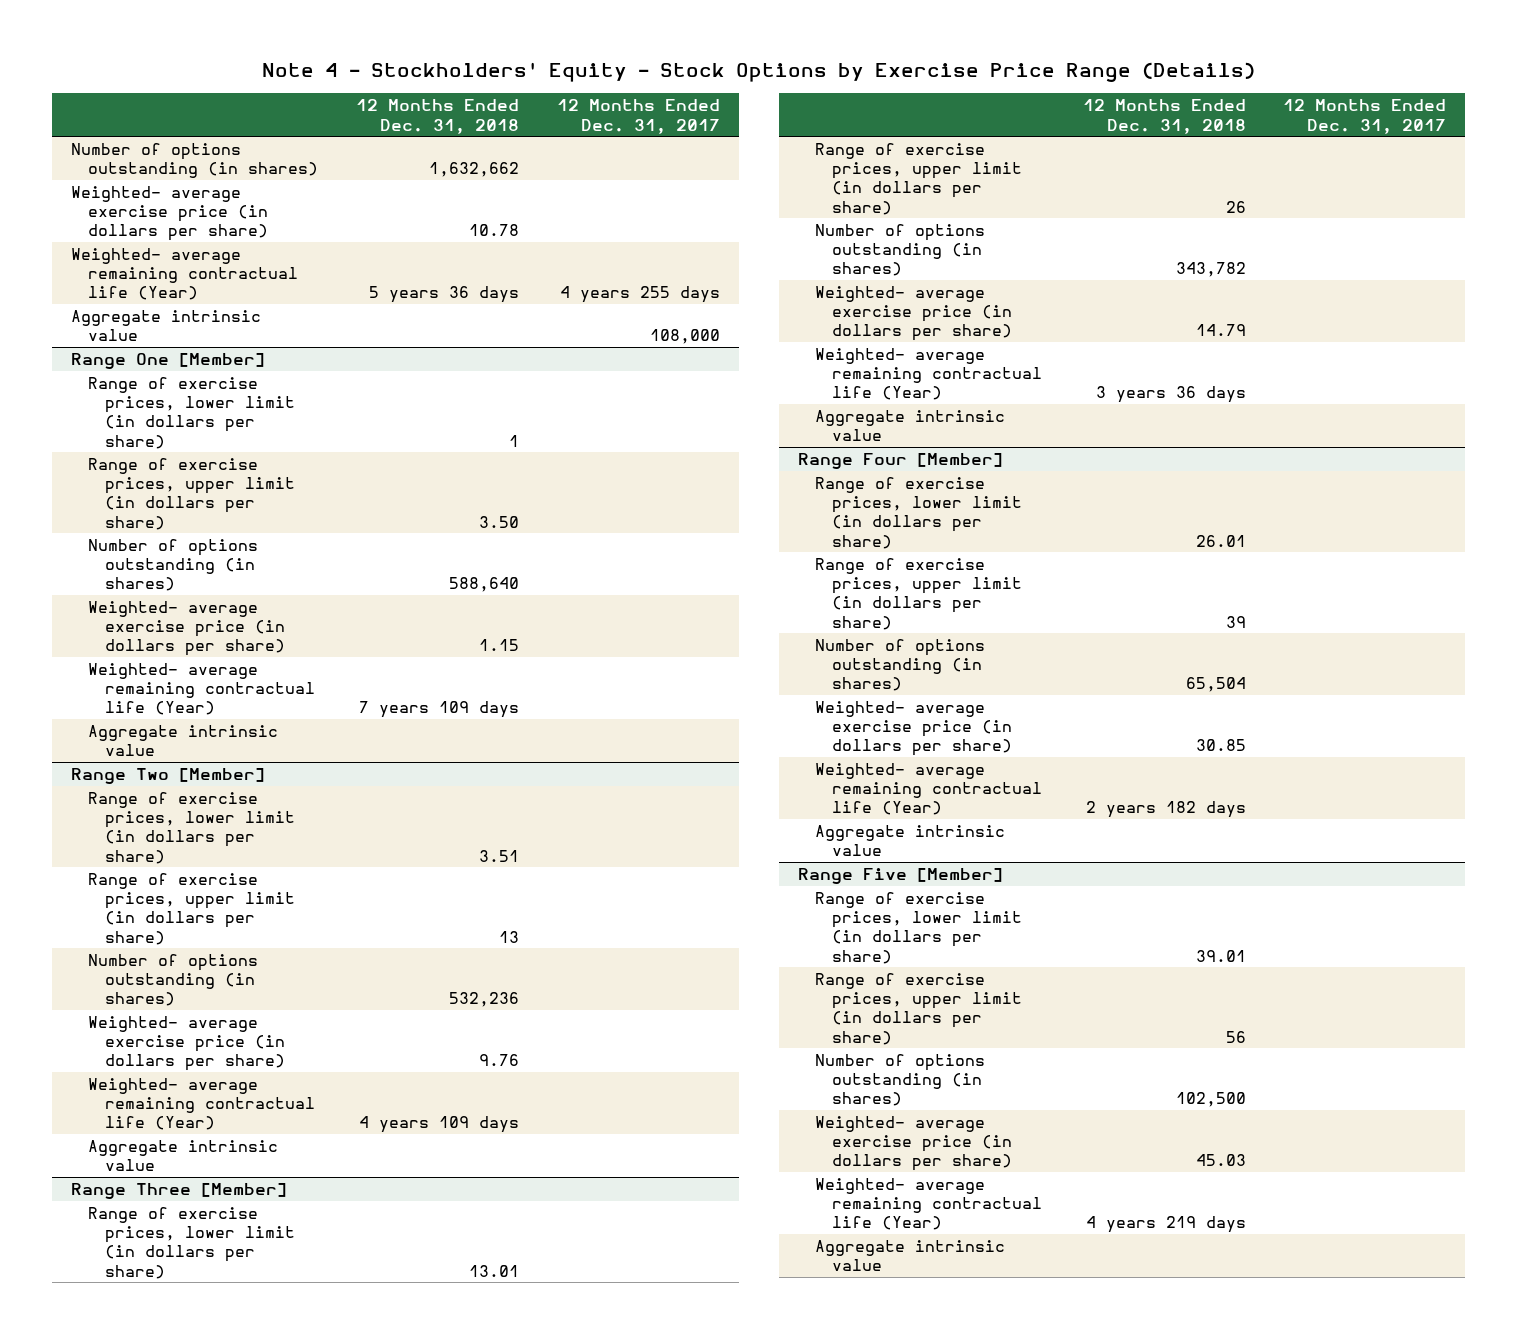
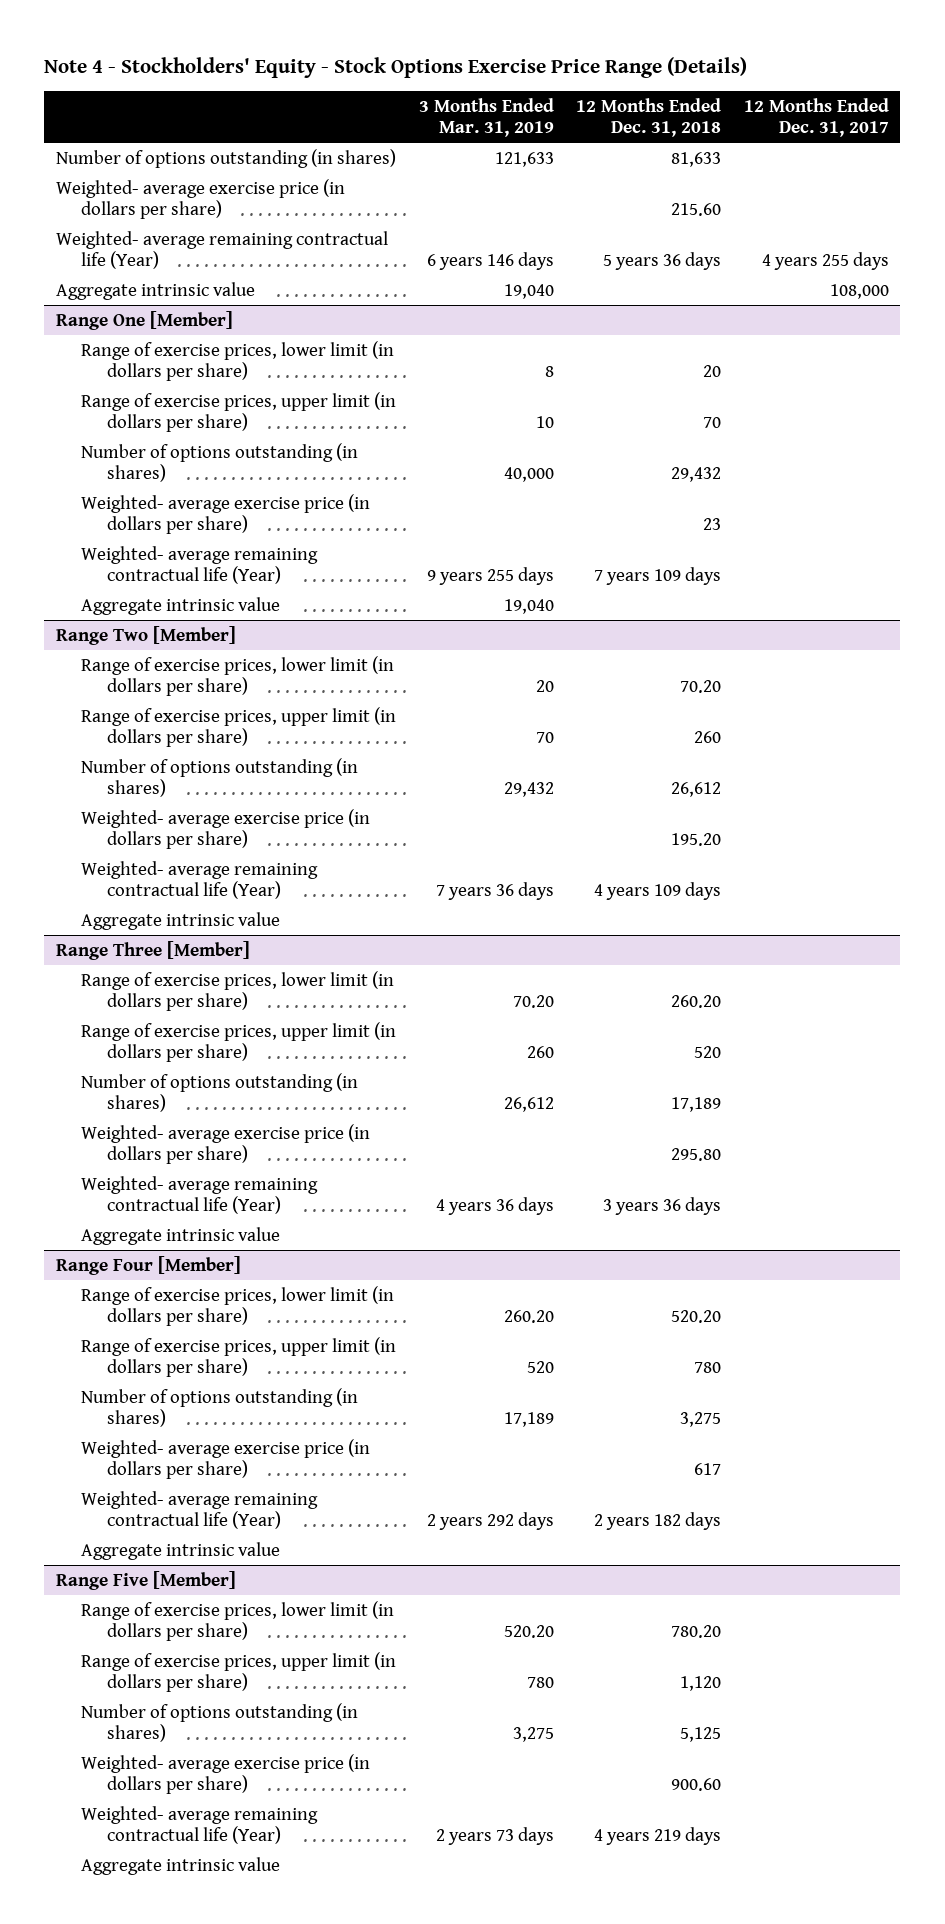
[261,62,1255,83] Note 4 - Stockholders' Equity - Stock Options by Exercise Price Range (Details) -> [44,56,748,78] Note 4 - Stockholders' Equity - Stock Options Exercise Price Range (Details)
none -> [418,97,554,138] 3 Months Ended Mar. 31, 2019
[428,162,519,178] 1,632,662 -> [671,151,722,167] 81,633
[468,224,519,237] 10.78 -> [671,202,722,216] 215.60
[508,434,519,447] 1 -> [703,364,722,377] 20
[478,515,519,528] 3.50 -> [703,416,722,428] 70
[448,577,519,593] 588,640 -> [671,466,722,482] 29,432
[478,639,519,652] 1.15 -> [703,517,722,530] 23
[478,849,519,862] 3.51 -> [680,679,722,693] 70.20
[498,930,519,943] 13 -> [694,730,722,743] 260
[448,992,519,1008] 532,236 -> [671,781,722,797] 26,612
[478,1054,519,1067] 9.76 -> [671,832,722,846] 195.20
[468,1264,519,1277] 13.01 -> [671,994,722,1008] 260.20
[1225,200,1246,213] 26 -> [694,1045,722,1058] 520
[1175,262,1246,278] 343,782 -> [671,1096,722,1112] 17,189
[1195,324,1246,337] 14.79 -> [671,1147,722,1161] 295.80
[1195,534,1246,547] 26.01 -> [671,1309,722,1323] 520.20
[1225,615,1246,628] 39 -> [694,1361,722,1373] 780
[1185,677,1246,693] 65,504 -> [680,1411,722,1427] 3,275
[1195,739,1246,752] 30.85 -> [694,1462,722,1475] 617
[1195,949,1246,962] 39.01 -> [671,1624,722,1638] 780.20
[1225,1030,1246,1043] 56 -> [680,1675,722,1691] 1,120
[1175,1092,1246,1108] 102,500 -> [680,1726,722,1742] 5,125
[1195,1154,1246,1167] 45.03 -> [671,1777,722,1791] 900.60

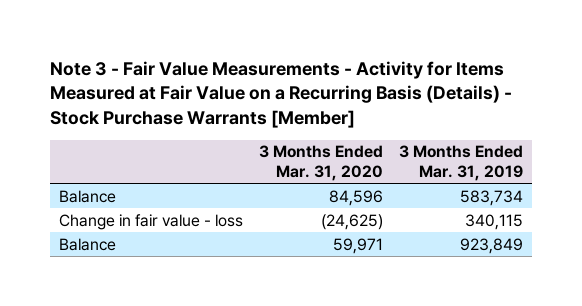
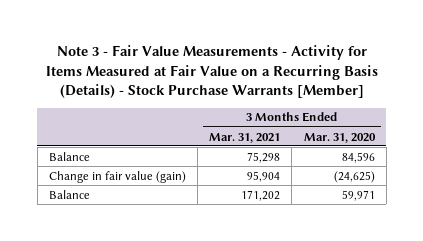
[399,145,524,181] 3 Months Ended Mar. 31, 2019 -> none
none -> [209,132,281,143] Mar. 31, 2021
[58,213,243,230] Change in fair value - loss -> [48,170,186,183] Change in fair value (gain)

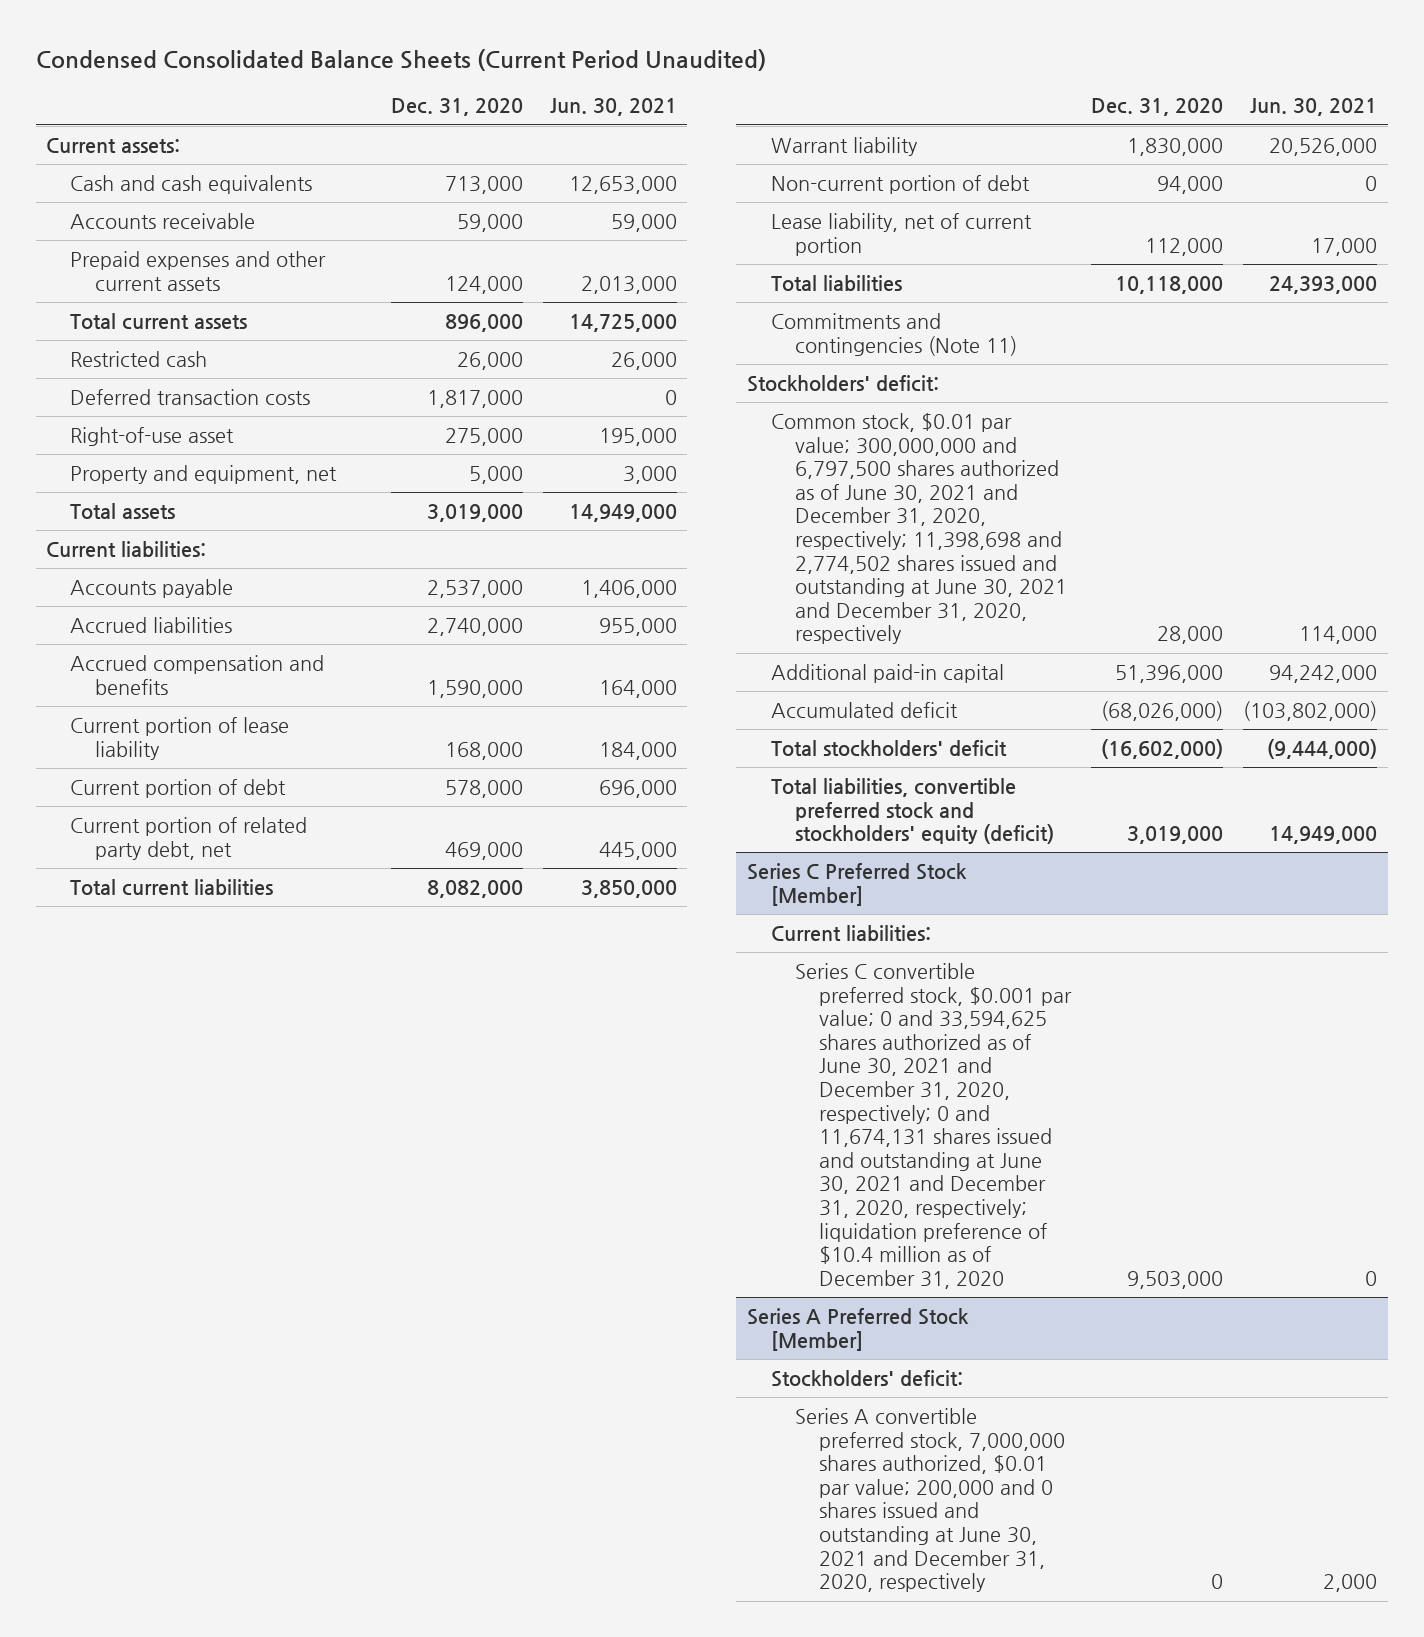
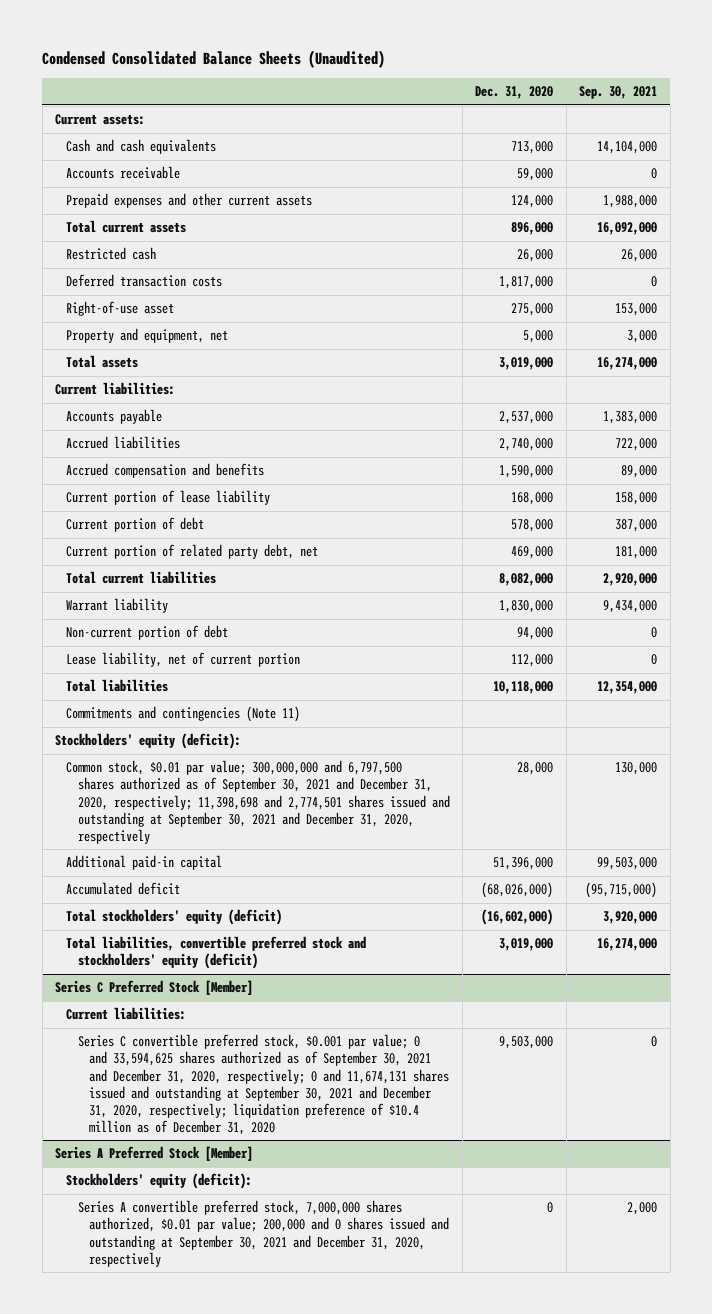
[36,48,767,71] Condensed Consolidated Balance Sheets (Current Period Unaudited) -> [42,49,386,68] Condensed Consolidated Balance Sheets (Unaudited)
[550,98,678,117] Jun. 30, 2021 -> none
none -> [579,86,658,100] Sep. 30, 2021
[746,375,939,393] Stockholders' deficit: -> [55,733,242,750] Stockholders' equity (deficit):
[770,413,1067,645] Common stock, $0.01 par value; 300,000,000 and 6,797,500 shares authorized as of June 30, 2021 and December 31, 2020, respectively; 11,398,698 and 2,774,502 shares issued and outstanding at June 30, 2021 and December 31, 2020, respectively -> [66,760,450,844] Common stock, $0.01 par value; 300,000,000 and 6,797,500 shares authorized as of September 30, 2021 and December 31, 2020, respectively; 11,398,698 and 2,774,501 shares issued and outstanding at September 30, 2021 and December 31, 2020, respectively
[770,740,1007,758] Total stockholders' deficit -> [66,909,283,926] Total stockholders' equity (deficit)
[794,963,1073,1289] Series C convertible preferred stock, $0.001 par value; 0 and 33,594,625 shares authorized as of June 30, 2021 and December 31, 2020, respectively; 0 and 11,674,131 shares issued and outstanding at June 30, 2021 and December 31, 2020, respectively; liquidation preference of $10.4 million as of December 31, 2020 -> [77,1034,449,1135] Series C convertible preferred stock, $0.001 par value; 0 and 33,594,625 shares authorized as of September 30, 2021 and December 31, 2020, respectively; 0 and 11,674,131 shares issued and outstanding at September 30, 2021 and December 31, 2020, respectively; liquidation preference of $10.4 million as of December 31, 2020
[770,1370,963,1388] Stockholders' deficit: -> [66,1173,253,1190] Stockholders' equity (deficit):
[794,1408,1066,1593] Series A convertible preferred stock, 7,000,000 shares authorized, $0.01 par value; 200,000 and 0 shares issued and outstanding at June 30, 2021 and December 31, 2020, respectively -> [77,1200,449,1267] Series A convertible preferred stock, 7,000,000 shares authorized, $0.01 par value; 200,000 and 0 shares issued and outstanding at September 30, 2021 and December 31, 2020, respectively

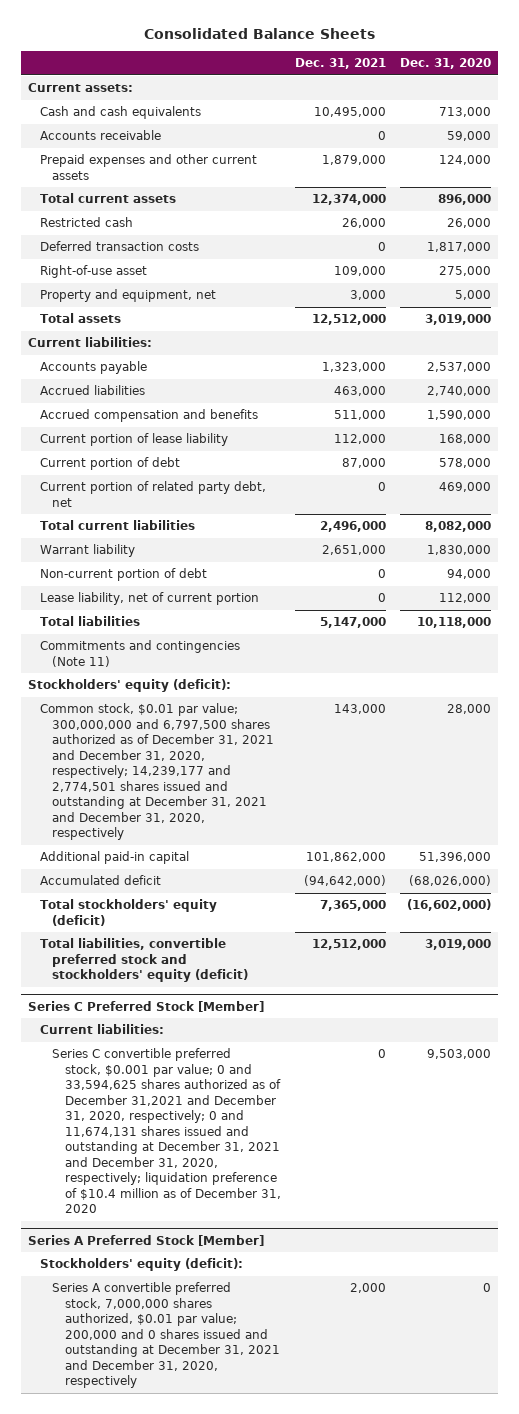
[42,49,386,68] Condensed Consolidated Balance Sheets (Unaudited) -> [143,28,375,40] Consolidated Balance Sheets
[579,86,658,100] Sep. 30, 2021 -> none
none -> [295,58,387,70] Dec. 31, 2021
[66,760,450,844] Common stock, $0.01 par value; 300,000,000 and 6,797,500 shares authorized as of September 30, 2021 and December 31, 2020, respectively; 11,398,698 and 2,774,501 shares issued and outstanding at September 30, 2021 and December 31, 2020, respectively -> [40,703,275,841] Common stock, $0.01 par value; 300,000,000 and 6,797,500 shares authorized as of December 31, 2021 and December 31, 2020, respectively; 14,239,177 and 2,774,501 shares issued and outstanding at December 31, 2021 and December 31, 2020, respectively
[77,1034,449,1135] Series C convertible preferred stock, $0.001 par value; 0 and 33,594,625 shares authorized as of September 30, 2021 and December 31, 2020, respectively; 0 and 11,674,131 shares issued and outstanding at September 30, 2021 and December 31, 2020, respectively; liquidation preference of $10.4 million as of December 31, 2020 -> [52,1048,281,1214] Series C convertible preferred stock, $0.001 par value; 0 and 33,594,625 shares authorized as of December 31,2021 and December 31, 2020, respectively; 0 and 11,674,131 shares issued and outstanding at December 31, 2021 and December 31, 2020, respectively; liquidation preference of $10.4 million as of December 31, 2020
[77,1200,449,1267] Series A convertible preferred stock, 7,000,000 shares authorized, $0.01 par value; 200,000 and 0 shares issued and outstanding at September 30, 2021 and December 31, 2020, respectively -> [52,1282,280,1389] Series A convertible preferred stock, 7,000,000 shares authorized, $0.01 par value; 200,000 and 0 shares issued and outstanding at December 31, 2021 and December 31, 2020, respectively

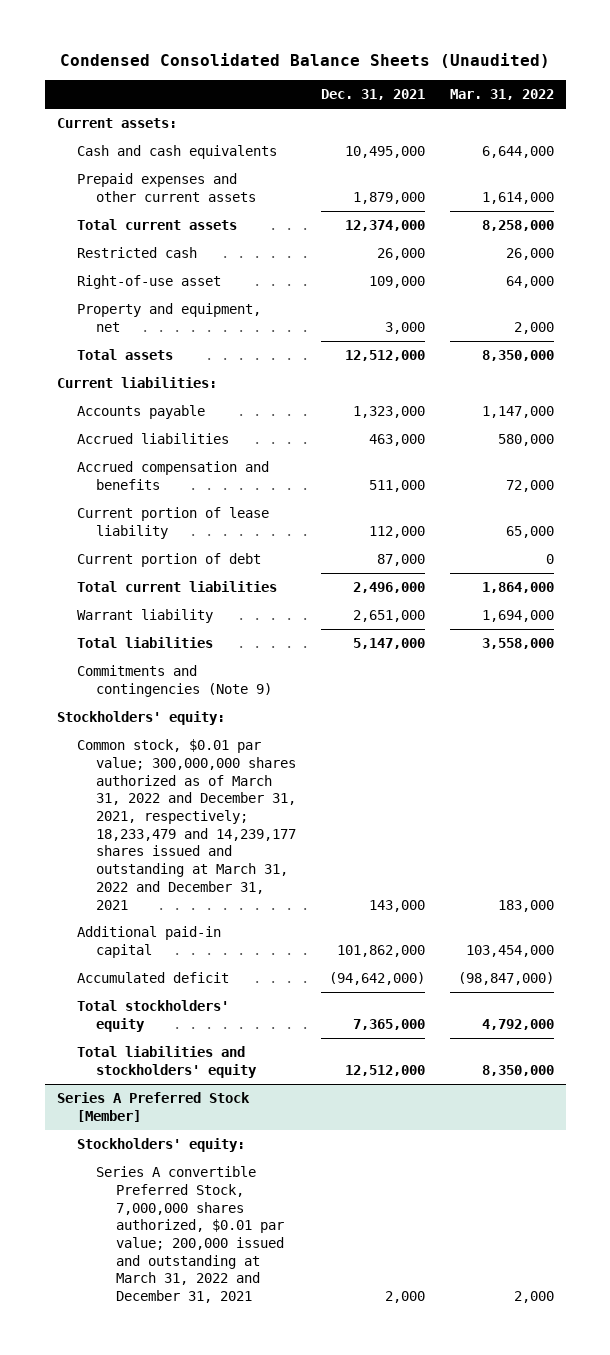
[143,28,375,40] Consolidated Balance Sheets -> [60,53,551,69] Condensed Consolidated Balance Sheets (Unaudited)
[400,58,492,70] Dec. 31, 2020 -> none
none -> [449,89,554,101] Mar. 31, 2022
[40,130,162,141] Accounts receivable -> none
[40,241,200,252] Deferred transaction costs -> none
[40,481,267,507] Current portion of related party debt, net -> none
[40,568,208,582] Non-current portion of debt -> none
[40,592,260,606] Lease liability, net of current portion -> none
[40,640,241,667] Commitments and contingencies (Note 11) -> [76,665,273,697] Commitments and contingencies (Note 9)
[27,679,231,693] Stockholders' equity (deficit): -> [56,711,225,726] Stockholders' equity:
[40,703,275,841] Common stock, $0.01 par value; 300,000,000 and 6,797,500 shares authorized as of December 31, 2021 and December 31, 2020, respectively; 14,239,177 and 2,774,501 shares issued and outstanding at December 31, 2021 and December 31, 2020, respectively -> [76,739,297,910] Common stock, $0.01 par value; 300,000,000 shares authorized as of March 31, 2022 and December 31, 2021, respectively; 18,233,479 and 14,239,177 shares issued and outstanding at March 31, 2022 and December 31, 2021
[27,1000,264,1012] Series C Preferred Stock [Member] -> none
[40,1024,165,1035] Current liabilities: -> none
[52,1048,281,1214] Series C convertible preferred stock, $0.001 par value; 0 and 33,594,625 shares authorized as of December 31,2021 and December 31, 2020, respectively; 0 and 11,674,131 shares issued and outstanding at December 31, 2021 and December 31, 2020, respectively; liquidation preference of $10.4 million as of December 31, 2020 -> none
[40,899,218,926] Total stockholders' equity (deficit) -> [76,1000,229,1032] Total stockholders' equity
[40,938,249,983] Total liabilities, convertible preferred stock and stockholders' equity (deficit) -> [76,1046,258,1078] Total liabilities and stockholders' equity
[40,1258,244,1272] Stockholders' equity (deficit): -> [76,1138,245,1153] Stockholders' equity:
[52,1282,280,1389] Series A convertible preferred stock, 7,000,000 shares authorized, $0.01 par value; 200,000 and 0 shares issued and outstanding at December 31, 2021 and December 31, 2020, respectively -> [96,1166,284,1304] Series A convertible Preferred Stock, 7,000,000 shares authorized, $0.01 par value; 200,000 issued and outstanding at March 31, 2022 and December 31, 2021

